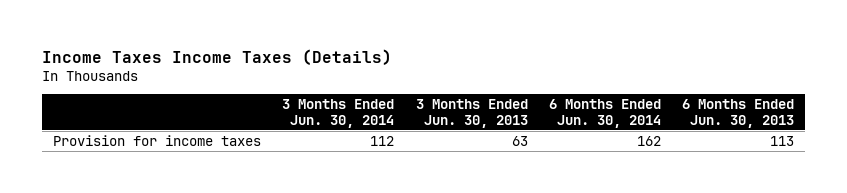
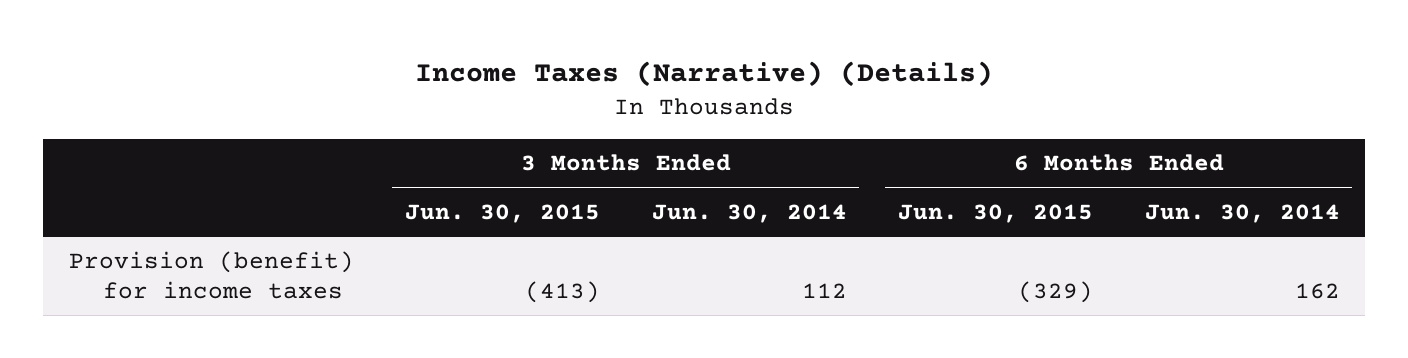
[42,48,393,65] Income Taxes Income Taxes (Details) -> [415,61,994,88] Income Taxes (Narrative) (Details)
[415,98,528,128] 3 Months Ended Jun. 30, 2013 -> none
[682,98,795,128] 6 Months Ended Jun. 30, 2013 -> none
none -> [405,203,601,223] Jun. 30, 2015
none -> [898,203,1094,223] Jun. 30, 2015
[52,134,261,146] Provision for income taxes -> [68,251,354,299] Provision (benefit) for income taxes

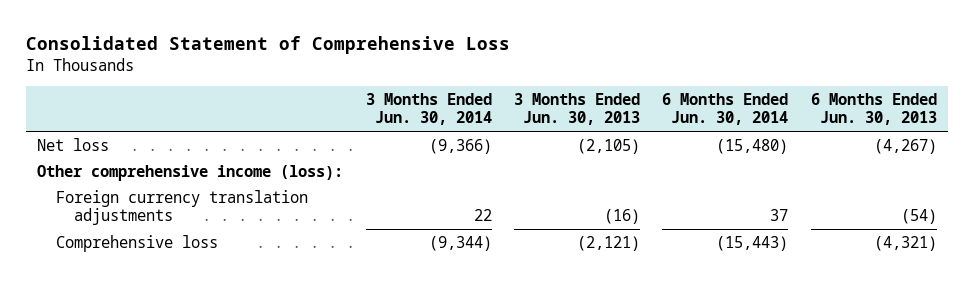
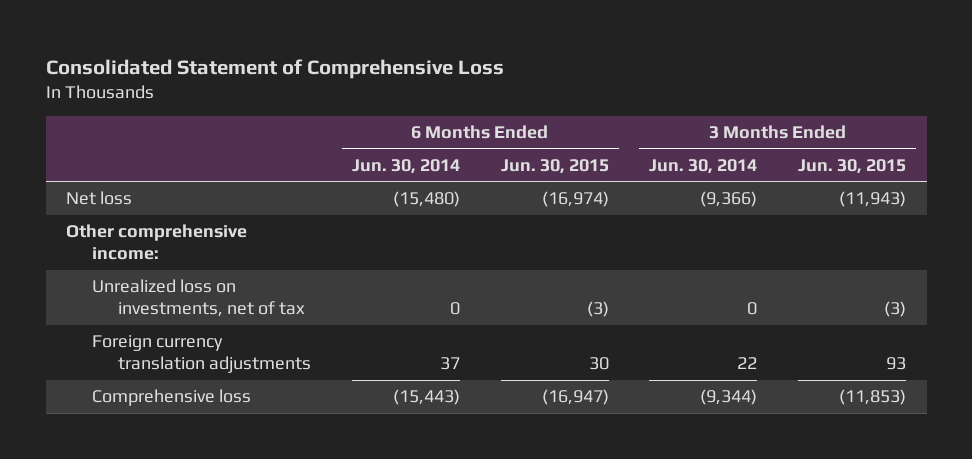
[514,92,641,126] 3 Months Ended Jun. 30, 2013 -> none
[810,92,937,126] 6 Months Ended Jun. 30, 2013 -> none
none -> [500,158,609,174] Jun. 30, 2015
none -> [798,158,907,174] Jun. 30, 2015
[37,164,344,181] Other comprehensive income (loss): -> [66,224,248,261] Other comprehensive income:
none -> [91,279,305,318] Unrealized loss on investments, net of tax

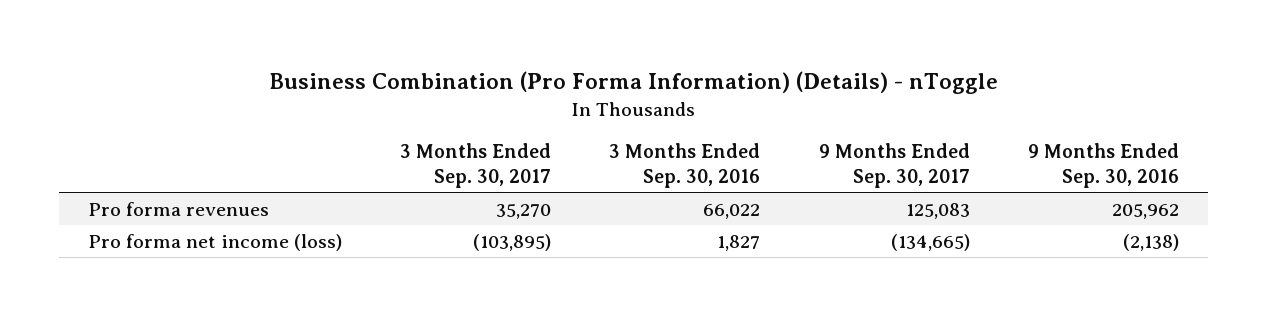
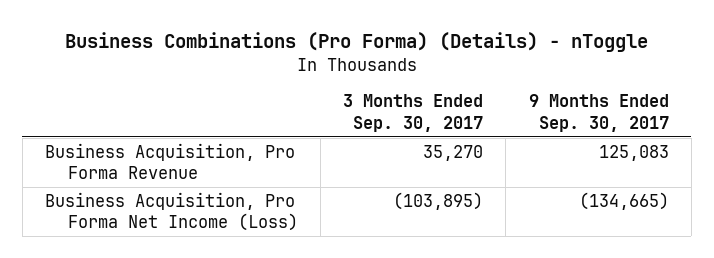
[269,71,999,95] Business Combination (Pro Forma Information) (Details) - nToggle -> [64,32,648,53] Business Combinations (Pro Forma) (Details) - nToggle
[609,143,761,189] 3 Months Ended Sep. 30, 2016 -> none
[1027,143,1179,189] 9 Months Ended Sep. 30, 2016 -> none
[87,201,269,216] Pro forma revenues -> [45,142,296,180] Business Acquisition, Pro Forma Revenue
[87,233,342,251] Pro forma net income (loss) -> [45,191,298,232] Business Acquisition, Pro Forma Net Income (Loss)

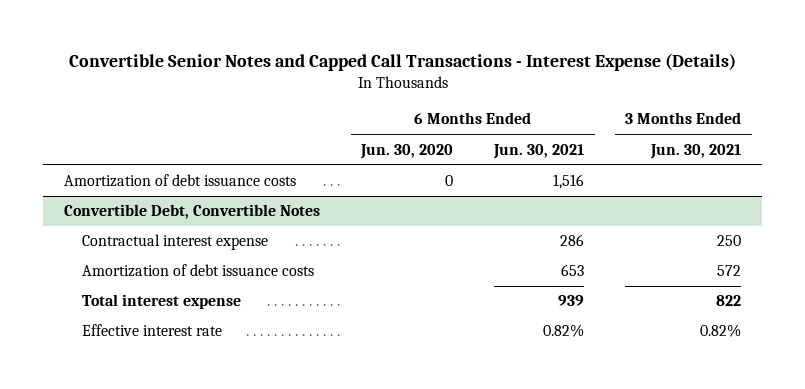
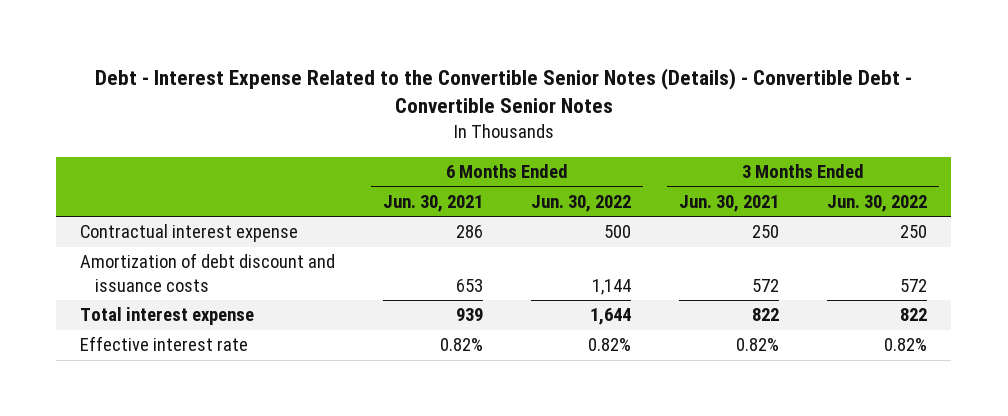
[68,53,736,72] Convertible Senior Notes and Capped Call Transactions - Interest Expense (Details) -> [94,67,912,114] Debt - Interest Expense Related to the Convertible Senior Notes (Details) - Convertible Debt - Convertible Senior Notes
[360,143,454,159] Jun. 30, 2020 -> none
none -> [531,195,632,213] Jun. 30, 2022
none -> [827,195,928,213] Jun. 30, 2022
[63,174,296,188] Amortization of debt issuance costs -> none
[63,204,320,220] Convertible Debt, Convertible Notes -> none
[81,264,314,278] Amortization of debt issuance costs -> [80,253,336,292] Amortization of debt discount and issuance costs

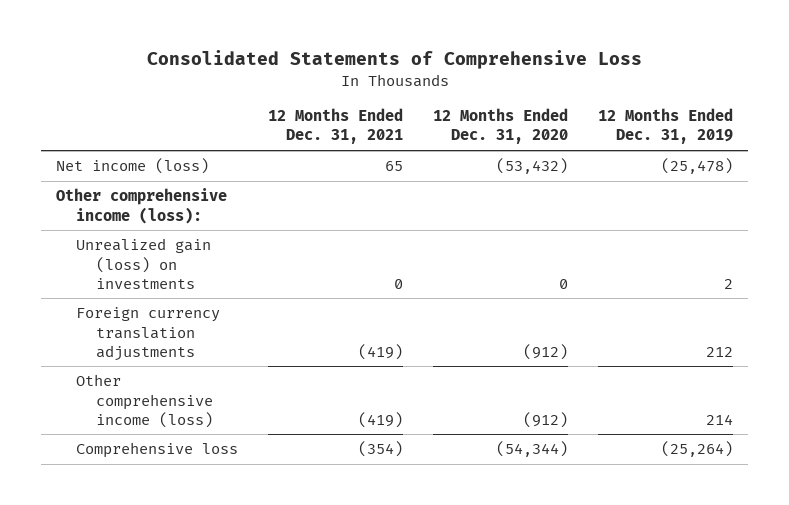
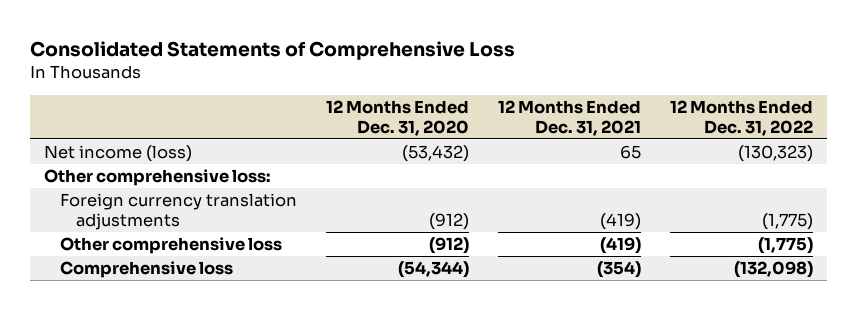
[597,108,733,145] 12 Months Ended Dec. 31, 2019 -> none
none -> [669,99,813,136] 12 Months Ended Dec. 31, 2022
[76,238,212,289] Unrealized gain (loss) on investments -> none
[56,188,228,224] Other comprehensive income (loss): -> [44,169,272,187] Other comprehensive loss:
[76,374,213,428] Other comprehensive income (loss) -> [60,237,283,255] Other comprehensive loss

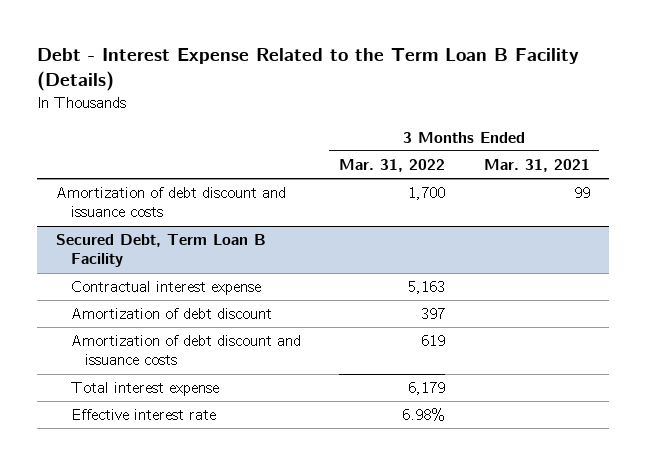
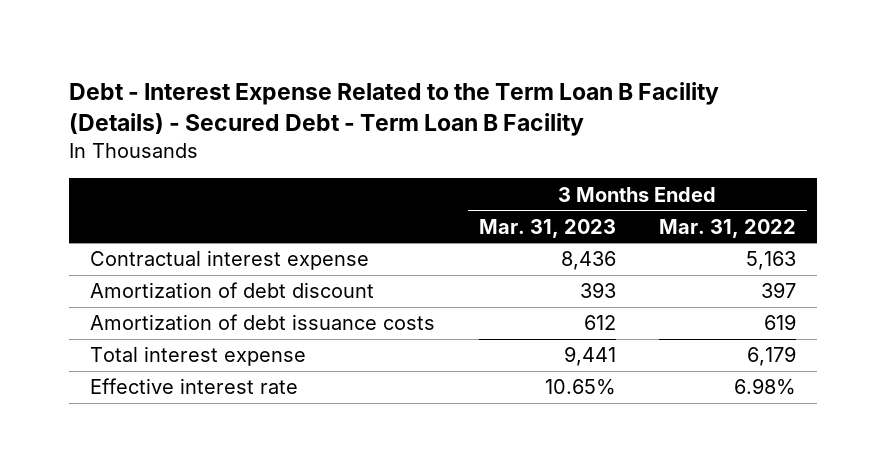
[36,48,579,92] Debt - Interest Expense Related to the Term Loan B Facility (Details) -> [68,81,719,136] Debt - Interest Expense Related to the Term Loan B Facility (Details) - Secured Debt - Term Loan B Facility
[483,159,590,173] Mar. 31, 2021 -> none
none -> [478,218,616,238] Mar. 31, 2023
[55,187,286,218] Amortization of debt discount and issuance costs -> none
[55,234,266,268] Secured Debt, Term Loan B Facility -> none
[70,335,301,366] Amortization of debt discount and issuance costs -> [90,314,436,331] Amortization of debt issuance costs

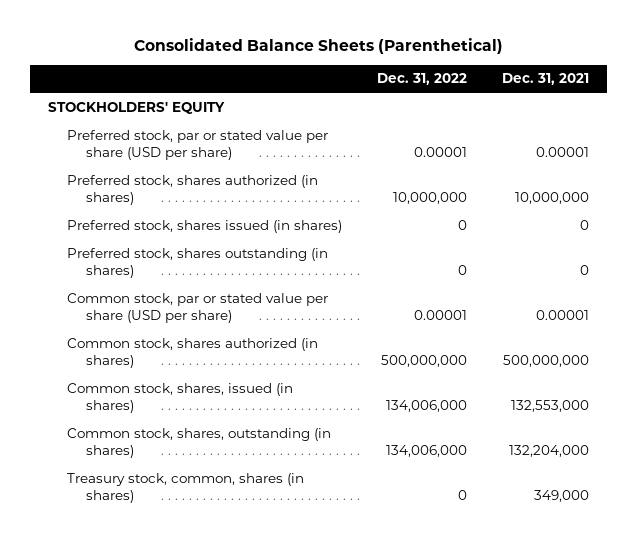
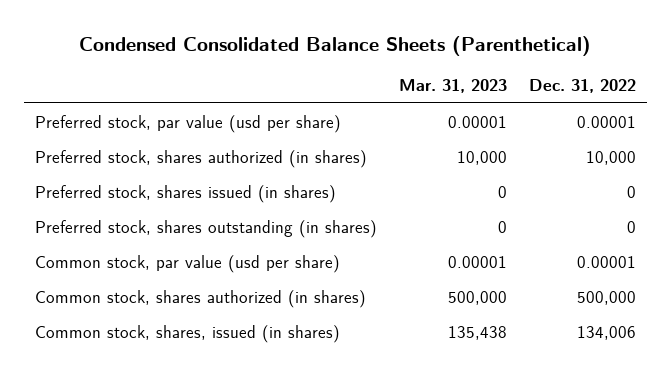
[133,38,503,55] Consolidated Balance Sheets (Parenthetical) -> [79,35,592,56] Condensed Consolidated Balance Sheets (Parenthetical)
[502,73,590,86] Dec. 31, 2021 -> none
none -> [398,79,507,94] Mar. 31, 2023
[47,101,225,114] STOCKHOLDERS' EQUITY -> none
[67,129,329,160] Preferred stock, par or stated value per share (USD per share) -> [35,114,342,133] Preferred stock, par value (usd per share)
[393,191,468,204] 10,000,000 -> [585,150,636,165] 10,000
[67,427,332,458] Common stock, shares, outstanding (in shares) -> none
[67,472,305,503] Treasury stock, common, shares (in shares) -> none
[67,292,329,323] Common stock, par or stated value per share (USD per share) -> [35,254,341,273] Common stock, par value (usd per share)
[381,354,468,367] 500,000,000 -> [576,290,636,305] 500,000
[386,399,468,412] 134,006,000 -> [576,325,636,340] 134,006

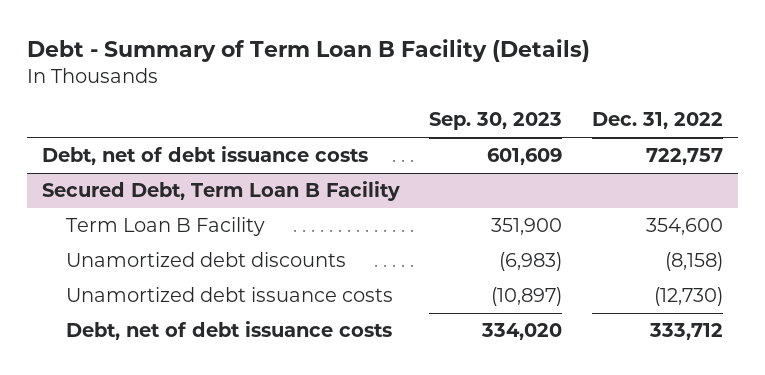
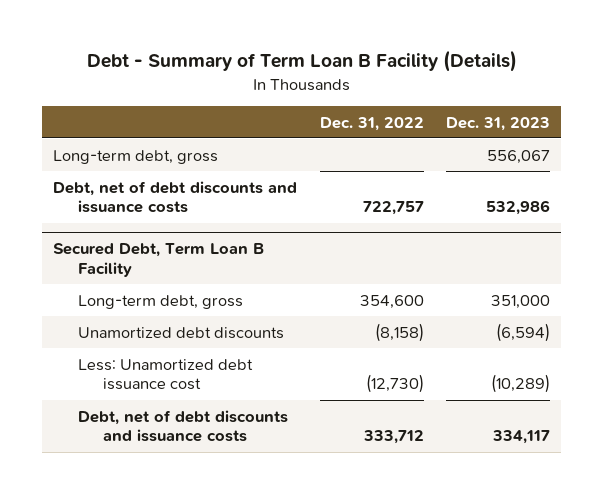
[429,112,563,131] Sep. 30, 2023 -> none
none -> [446,116,551,131] Dec. 31, 2023
none -> [53,149,219,164] Long-term debt, gross
[41,146,368,166] Debt, net of debt issuance costs -> [53,180,298,214] Debt, net of debt discounts and issuance costs
[66,217,266,237] Term Loan B Facility -> [77,294,243,309] Long-term debt, gross
[66,287,394,303] Unamortized debt issuance costs -> [77,358,253,391] Less: Unamortized debt issuance cost
[66,321,393,341] Debt, net of debt issuance costs -> [77,409,288,443] Debt, net of debt discounts and issuance costs

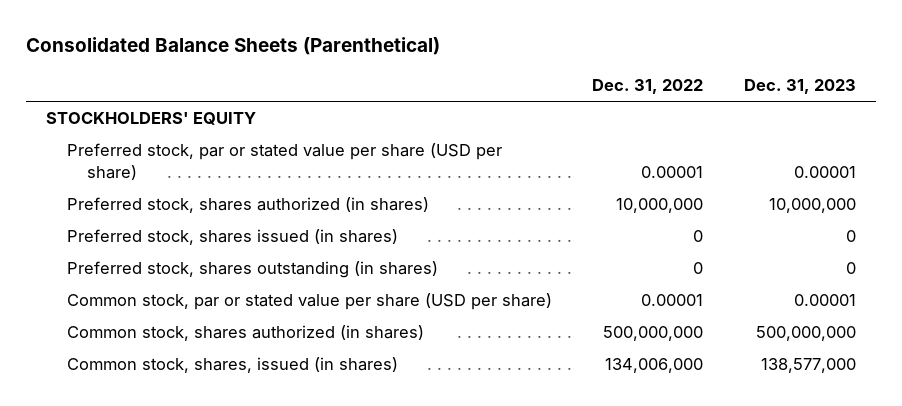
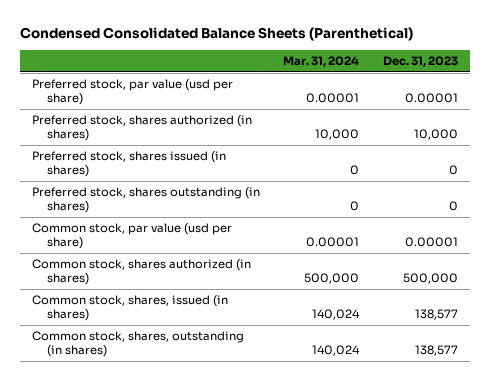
[26,37,441,56] Consolidated Balance Sheets (Parenthetical) -> [19,26,413,41] Condensed Consolidated Balance Sheets (Parenthetical)
[592,78,704,94] Dec. 31, 2022 -> none
none -> [283,55,360,67] Mar. 31, 2024
[46,112,257,126] STOCKHOLDERS' EQUITY -> none
[66,143,502,180] Preferred stock, par or stated value per share (USD per share) -> [31,79,233,106] Preferred stock, par value (usd per share)
[768,198,856,214] 10,000,000 -> [414,129,459,141] 10,000
[66,293,552,311] Common stock, par or stated value per share (USD per share) -> [31,223,232,250] Common stock, par value (usd per share)
[755,326,856,342] 500,000,000 -> [403,273,459,285] 500,000
[760,358,856,374] 138,577,000 -> [415,309,459,321] 138,577
none -> [31,331,244,358] Common stock, shares, outstanding (in shares)

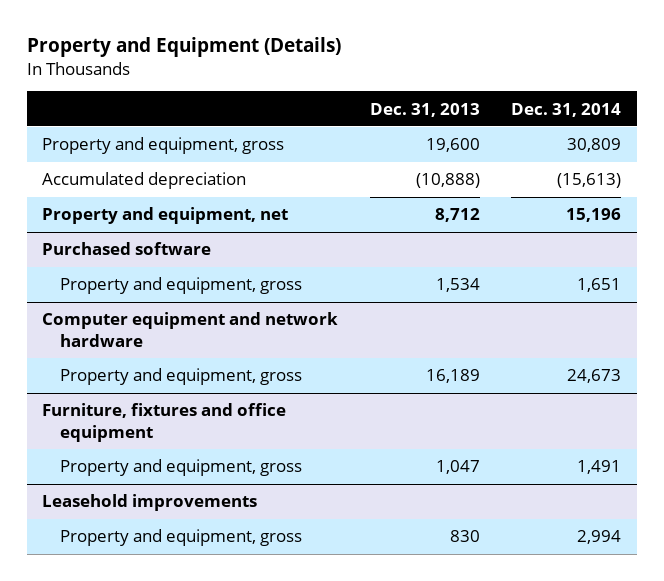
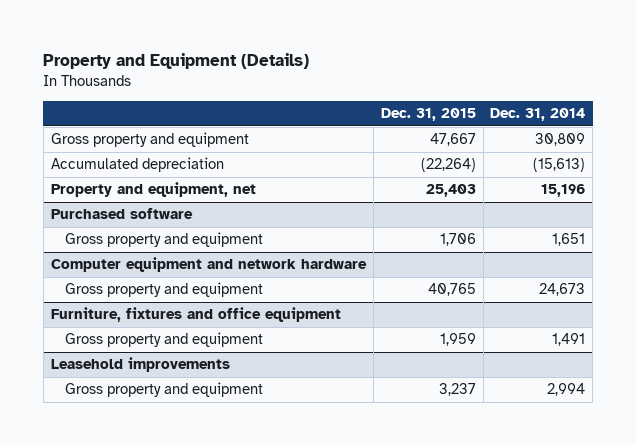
[369,102,480,117] Dec. 31, 2013 -> none
none -> [380,108,476,122] Dec. 31, 2015
[42,137,285,155] Property and equipment, gross -> [50,132,249,148] Gross property and equipment
[60,277,303,295] Property and equipment, gross -> [65,232,264,248] Gross property and equipment
[60,368,303,386] Property and equipment, gross -> [65,282,264,298] Gross property and equipment
[60,459,303,477] Property and equipment, gross -> [65,332,264,348] Gross property and equipment
[60,529,303,547] Property and equipment, gross -> [65,382,264,398] Gross property and equipment

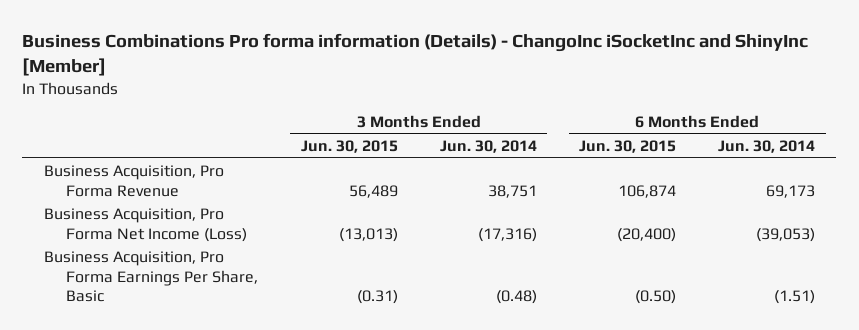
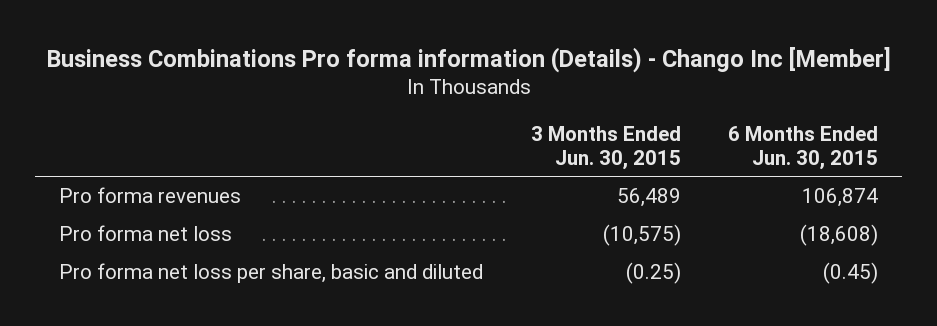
[22,33,809,77] Business Combinations Pro forma information (Details) - ChangoInc iSocketInc and ShinyInc [Member] -> [46,46,891,73] Business Combinations Pro forma information (Details) - Chango Inc [Member]
[439,140,537,154] Jun. 30, 2014 -> none
[718,140,816,154] Jun. 30, 2014 -> none
[43,165,224,197] Business Acquisition, Pro Forma Revenue -> [58,187,241,204] Pro forma revenues
[43,208,248,242] Business Acquisition, Pro Forma Net Income (Loss) -> [58,225,232,242] Pro forma net loss
[338,227,398,242] (13,013) -> [602,224,681,247] (10,575)
[617,227,677,242] (20,400) -> [800,224,879,247] (18,608)
[43,251,259,303] Business Acquisition, Pro Forma Earnings Per Share, Basic -> [58,263,483,284] Pro forma net loss per share, basic and diluted
[356,290,398,305] (0.31) -> [625,262,681,285] (0.25)
[635,290,677,305] (0.50) -> [823,262,879,285] (0.45)

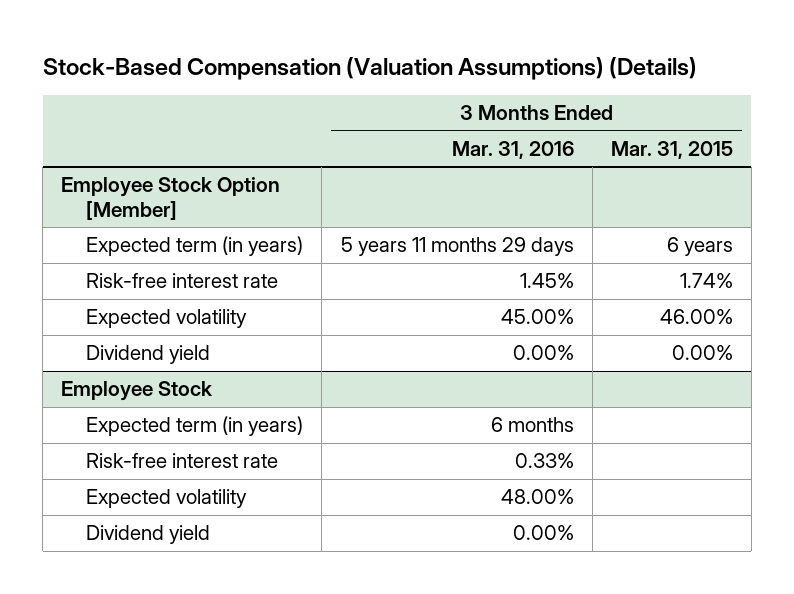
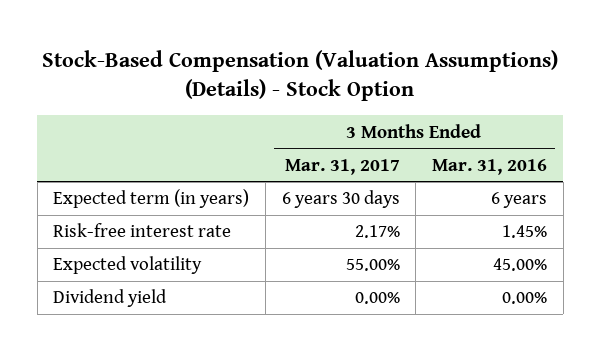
[42,56,697,80] Stock-Based Compensation (Valuation Assumptions) (Details) -> [42,49,559,102] Stock-Based Compensation (Valuation Assumptions) (Details) - Stock Option
[610,140,733,159] Mar. 31, 2015 -> none
none -> [284,158,400,175] Mar. 31, 2017
[61,177,281,220] Employee Stock Option [Member] -> none
[340,237,574,257] 5 years 11 months 29 days -> [491,192,548,209] 6 years
[61,381,214,402] Employee Stock -> none
[86,416,304,437] Expected term (in years) -> none
[86,453,279,469] Risk-free interest rate -> none
[86,489,248,509] Expected volatility -> none
[86,525,211,545] Dividend yield -> none

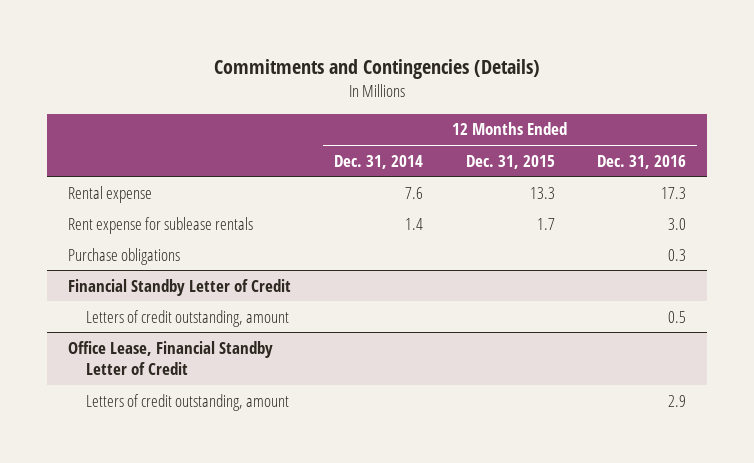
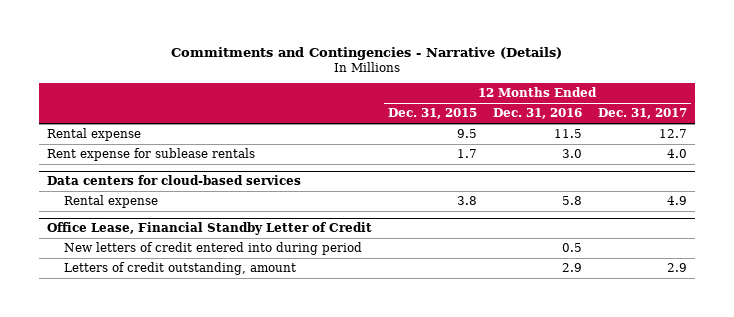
[214,58,541,79] Commitments and Contingencies (Details) -> [170,46,562,60] Commitments and Contingencies - Narrative (Details)
[333,154,423,169] Dec. 31, 2014 -> none
none -> [597,108,687,120] Dec. 31, 2017
[529,186,555,199] 13.3 -> [457,129,478,139] 9.5
[661,186,687,199] 17.3 -> [553,129,582,139] 11.5
[68,247,181,265] Purchase obligations -> none
[68,278,292,296] Financial Standby Letter of Credit -> none
[86,309,290,327] Letters of credit outstanding, amount -> none
none -> [47,175,302,186] Data centers for cloud-based services
none -> [64,195,159,209] Rental expense
none -> [64,242,363,256] New letters of credit entered into during period

